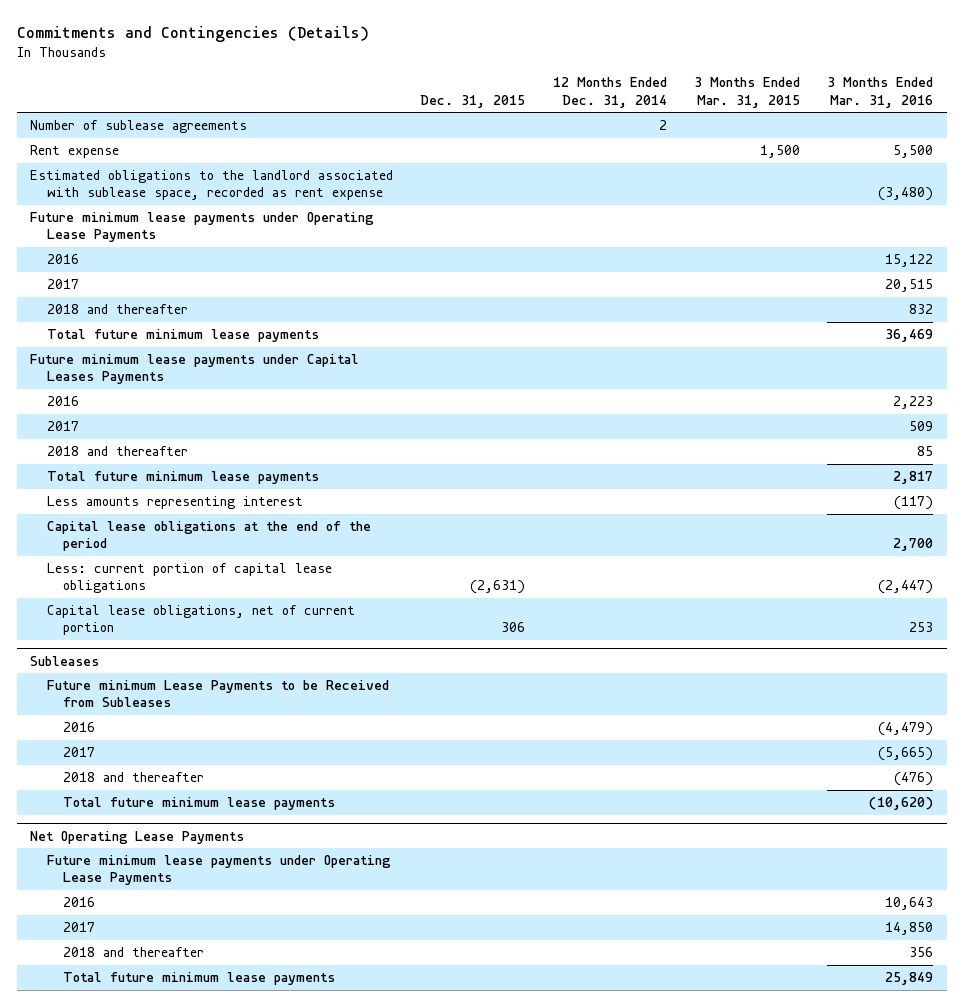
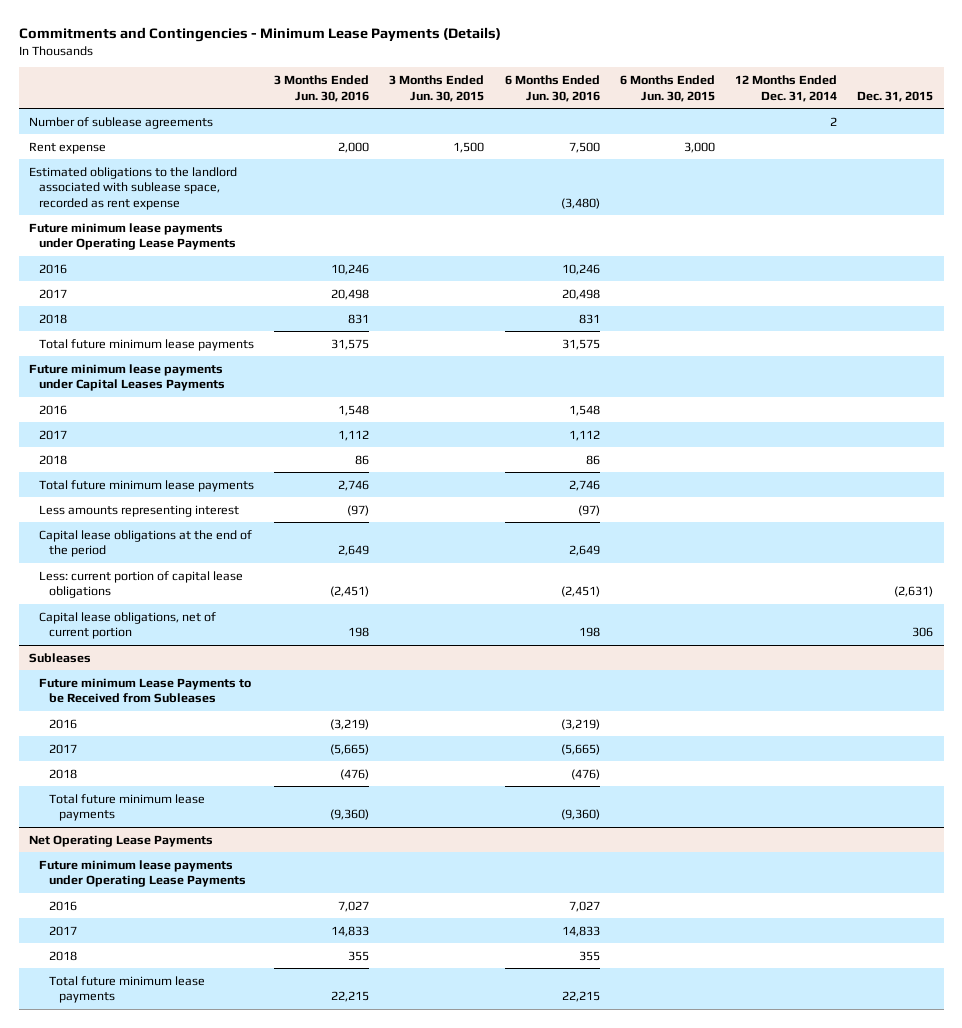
[16,25,369,42] Commitments and Contingencies (Details) -> [18,27,501,43] Commitments and Contingencies - Minimum Lease Payments (Details)
[694,77,801,108] 3 Months Ended Mar. 31, 2015 -> none
[827,77,934,108] 3 Months Ended Mar. 31, 2016 -> none
none -> [274,75,370,102] 3 Months Ended Jun. 30, 2016
none -> [389,75,485,102] 3 Months Ended Jun. 30, 2015
none -> [504,75,600,102] 6 Months Ended Jun. 30, 2016
none -> [619,75,715,102] 6 Months Ended Jun. 30, 2015
[46,304,188,315] 2018 and thereafter -> [38,313,67,324] 2018
[46,446,188,457] 2018 and thereafter -> [38,454,67,465] 2018
[62,772,204,783] 2018 and thereafter -> [48,768,77,779] 2018
[62,947,204,958] 2018 and thereafter -> [48,950,77,961] 2018

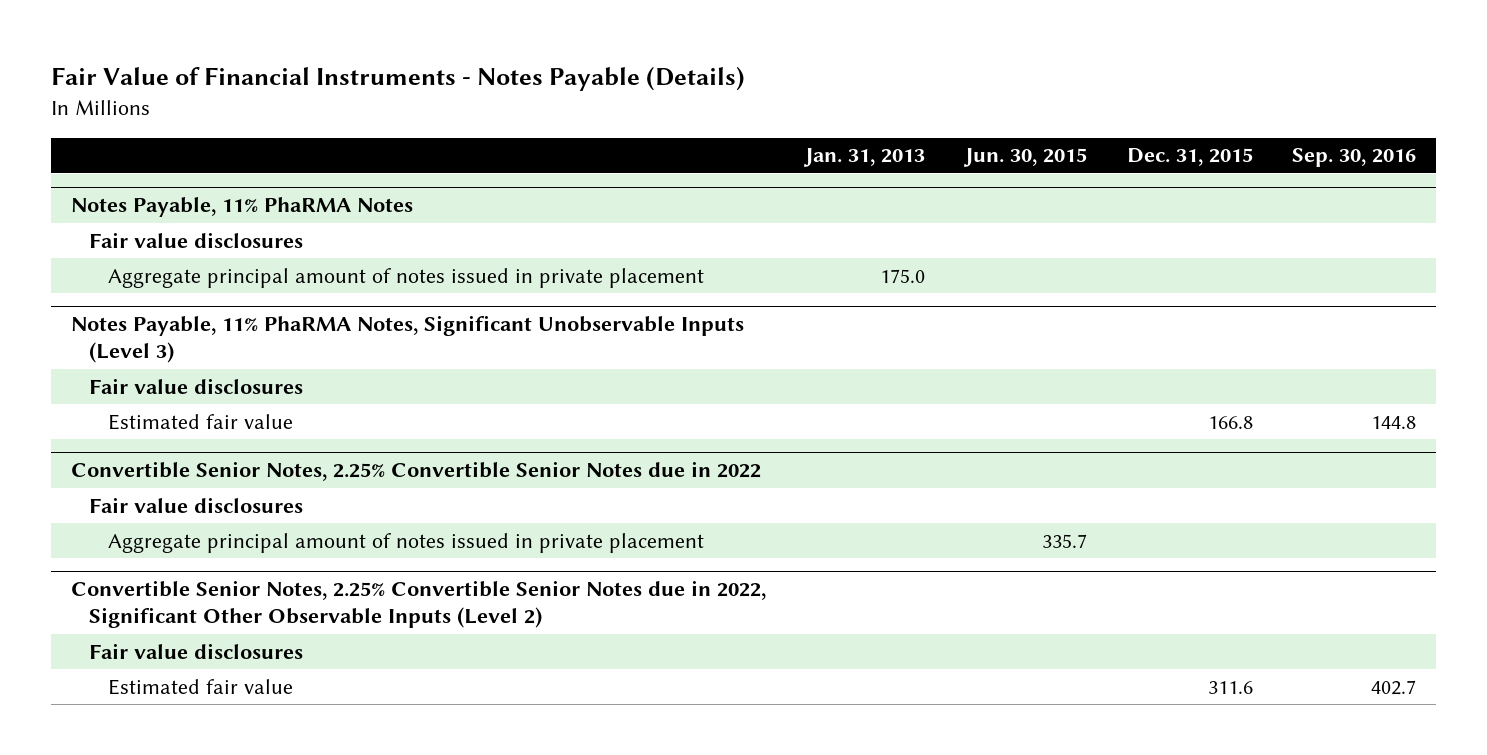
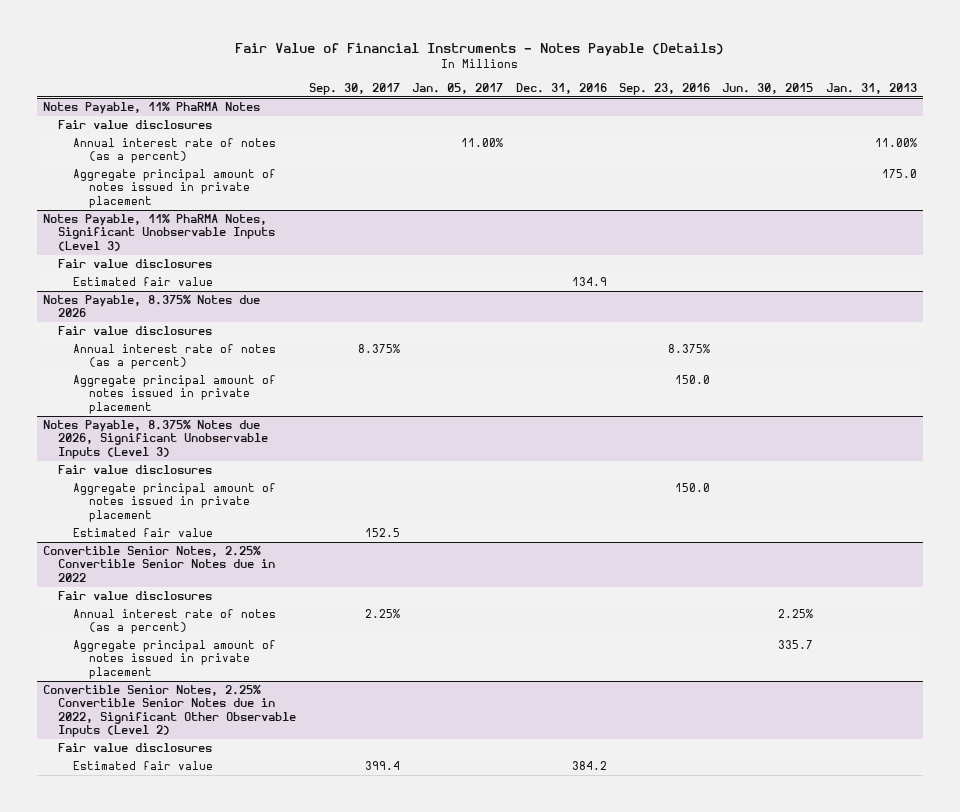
[1126,148,1253,167] Dec. 31, 2015 -> none
[1292,148,1417,168] Sep. 30, 2016 -> none
none -> [308,82,400,95] Sep. 30, 2017
none -> [412,82,504,94] Jan. 05, 2017
none -> [515,82,607,94] Dec. 31, 2016
none -> [619,82,711,95] Sep. 23, 2016
none -> [73,138,277,164] Annual interest rate of notes (as a percent)
none -> [42,295,260,318] Notes Payable, 8.375% Notes due 2026
none -> [58,326,213,336] Fair value disclosures
none -> [73,344,277,370] Annual interest rate of notes (as a percent)
none -> [73,375,277,414] Aggregate principal amount of notes issued in private placement
none -> [42,420,269,459] Notes Payable, 8.375% Notes due 2026, Significant Unobservable Inputs (Level 3)
none -> [58,465,213,475] Fair value disclosures
none -> [73,483,277,522] Aggregate principal amount of notes issued in private placement
none -> [73,528,214,538] Estimated fair value
none -> [73,609,277,635] Annual interest rate of notes (as a percent)

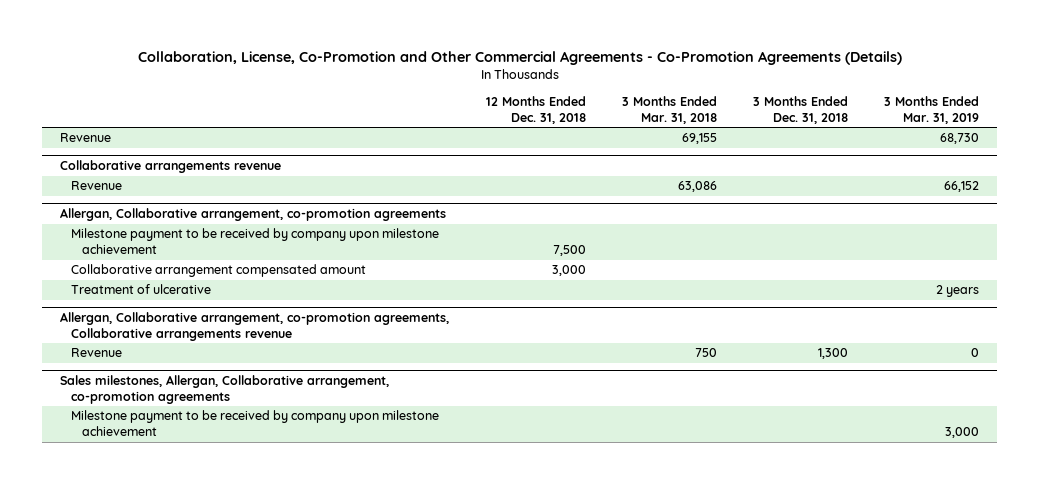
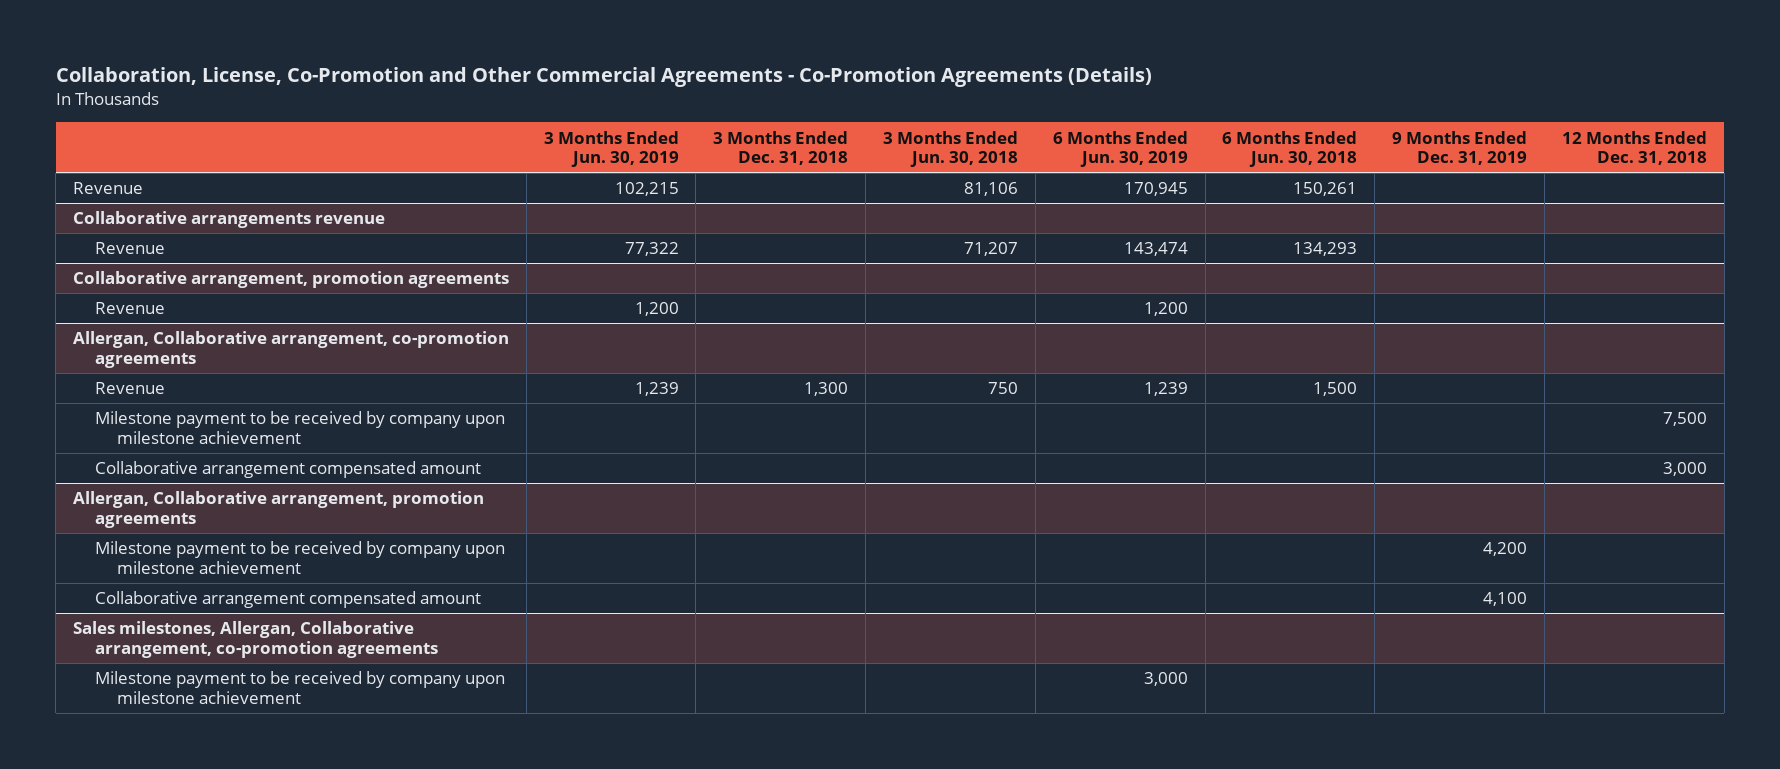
[621,96,717,124] 3 Months Ended Mar. 31, 2018 -> none
[884,96,980,124] 3 Months Ended Mar. 31, 2019 -> none
none -> [543,130,679,168] 3 Months Ended Jun. 30, 2019
none -> [882,130,1018,168] 3 Months Ended Jun. 30, 2018
none -> [1052,130,1188,168] 6 Months Ended Jun. 30, 2019
none -> [1222,130,1358,168] 6 Months Ended Jun. 30, 2018
none -> [1392,130,1528,166] 9 Months Ended Dec. 31, 2019
none -> [72,271,509,289] Collaborative arrangement, promotion agreements
none -> [94,302,165,315] Revenue
none -> [94,382,165,395] Revenue
[71,284,212,295] Treatment of ulcerative -> none
[71,348,123,358] Revenue -> none
[60,312,450,342] Allergan, Collaborative arrangement, co-promotion agreements, Collaborative arrangements revenue -> [72,491,484,529] Allergan, Collaborative arrangement, promotion agreements
none -> [94,541,505,575] Milestone payment to be received by company upon milestone achievement
none -> [94,591,481,609] Collaborative arrangement compensated amount

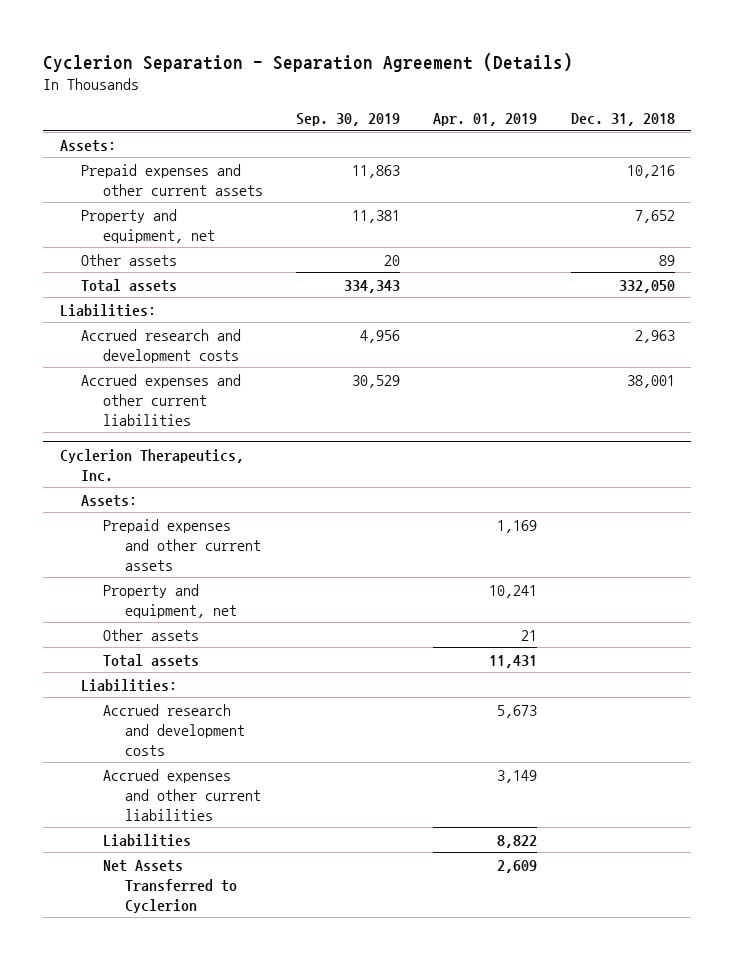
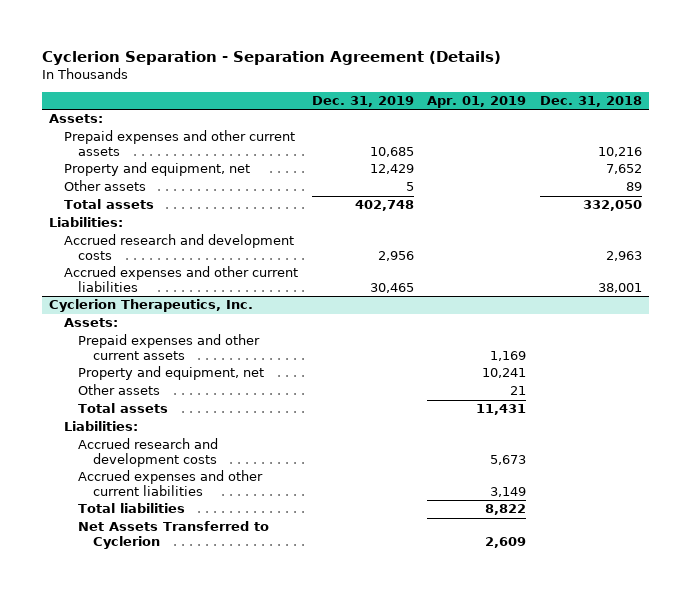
[296,113,401,127] Sep. 30, 2019 -> none
none -> [311,96,414,108] Dec. 31, 2019
[103,833,192,847] Liabilities -> [78,503,186,514] Total liabilities

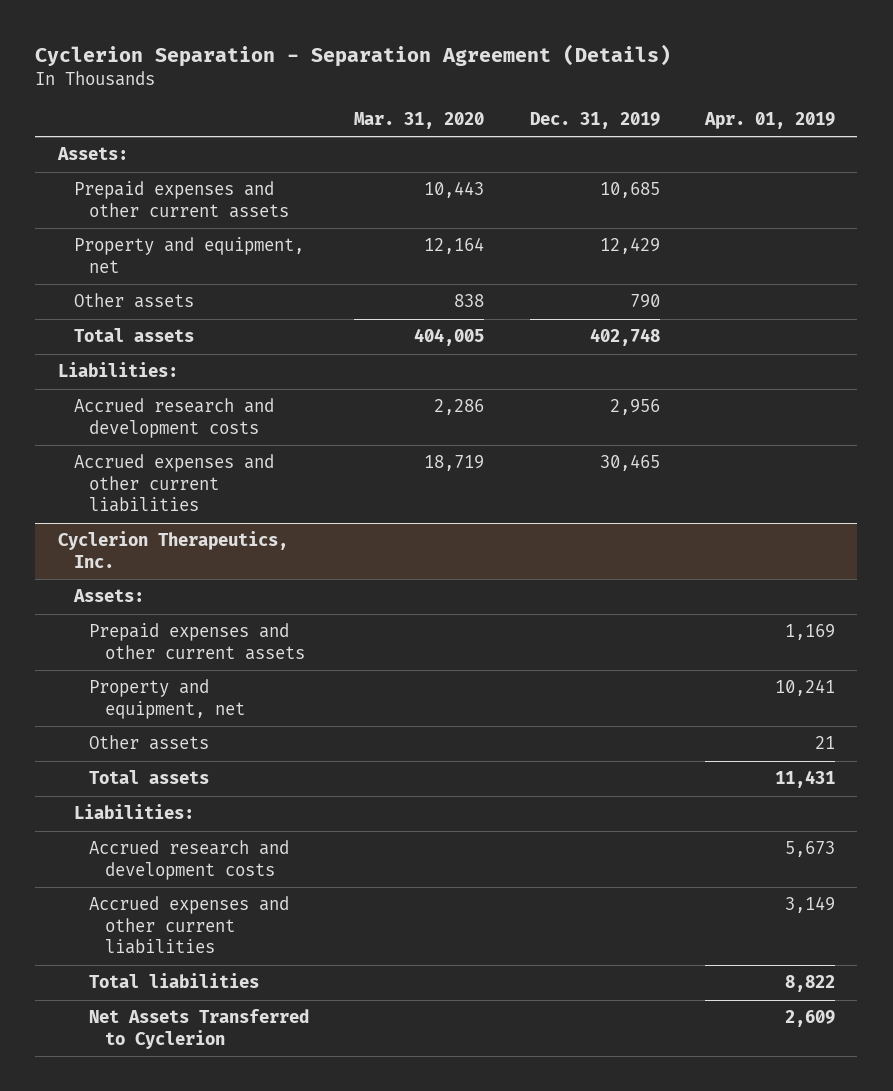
[539,96,642,108] Dec. 31, 2018 -> none
none -> [354,111,485,129] Mar. 31, 2020
[405,182,414,192] 5 -> [629,294,660,309] 790

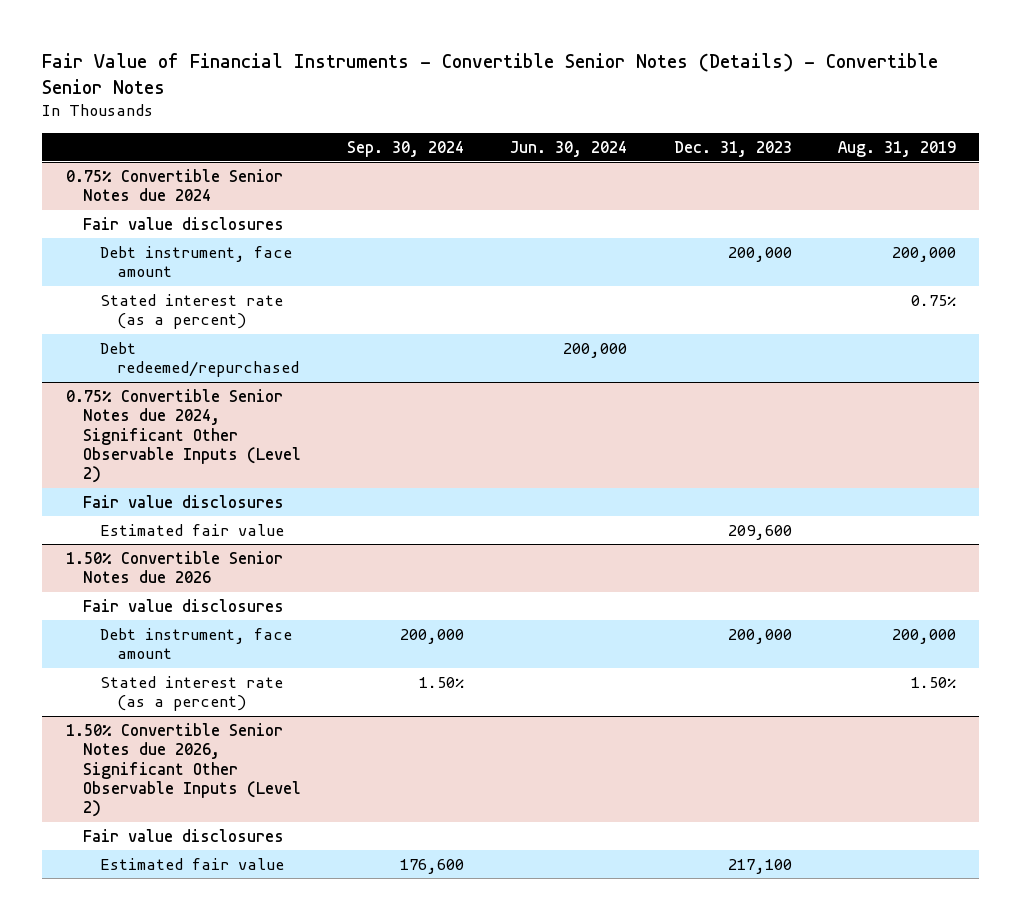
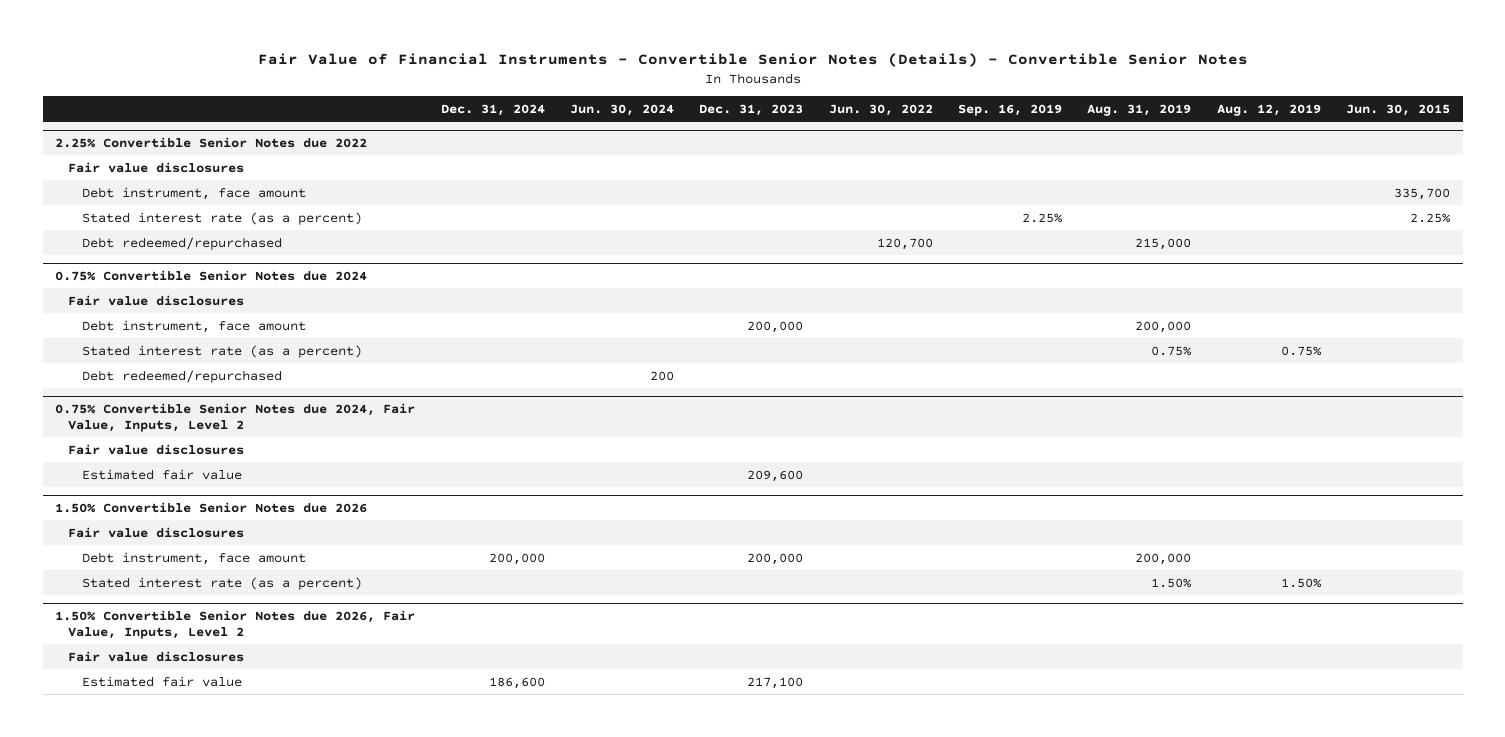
[347,140,465,157] Sep. 30, 2024 -> none
none -> [440,103,545,116] Dec. 31, 2024
none -> [828,103,933,116] Jun. 30, 2022
none -> [957,103,1062,116] Sep. 16, 2019
none -> [1216,103,1321,116] Aug. 12, 2019
none -> [1345,103,1450,116] Jun. 30, 2015
none -> [55,136,368,148] 2.25% Convertible Senior Notes due 2022
none -> [68,161,245,173] Fair value disclosures
none -> [81,186,306,200] Debt instrument, face amount
none -> [81,211,362,225] Stated interest rate (as a percent)
none -> [81,236,282,250] Debt redeemed/repurchased
[563,342,628,358] 200,000 -> [649,370,674,381] 200
[65,388,301,484] 0.75% Convertible Senior Notes due 2024, Significant Other Observable Inputs (Level 2) -> [55,402,416,432] 0.75% Convertible Senior Notes due 2024, Fair Value, Inputs, Level 2
[65,722,301,818] 1.50% Convertible Senior Notes due 2026, Significant Other Observable Inputs (Level 2) -> [55,609,416,639] 1.50% Convertible Senior Notes due 2026, Fair Value, Inputs, Level 2

